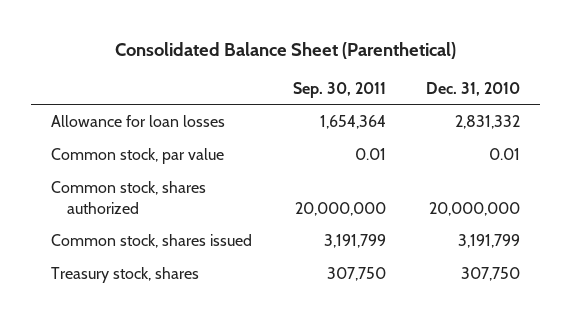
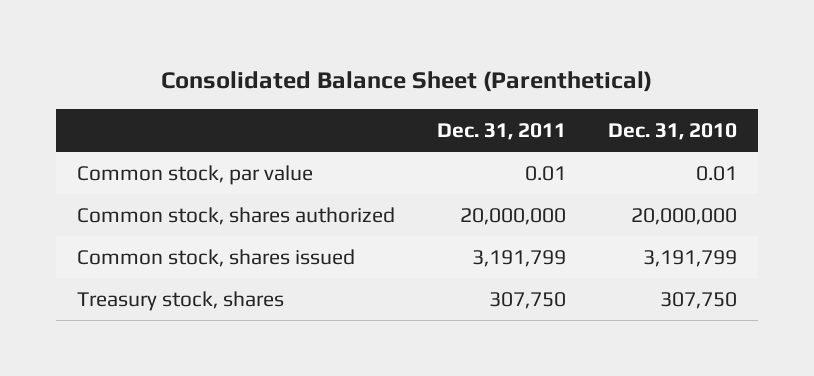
[292,81,386,98] Sep. 30, 2011 -> none
none -> [436,123,566,141] Dec. 31, 2011
[51,114,226,127] Allowance for loan losses -> none

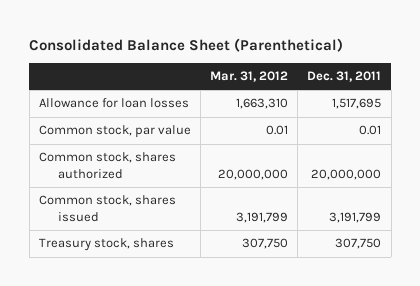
[608,123,738,141] Dec. 31, 2010 -> none
none -> [210,71,289,83] Mar. 31, 2012
none -> [38,98,189,109] Allowance for loan losses

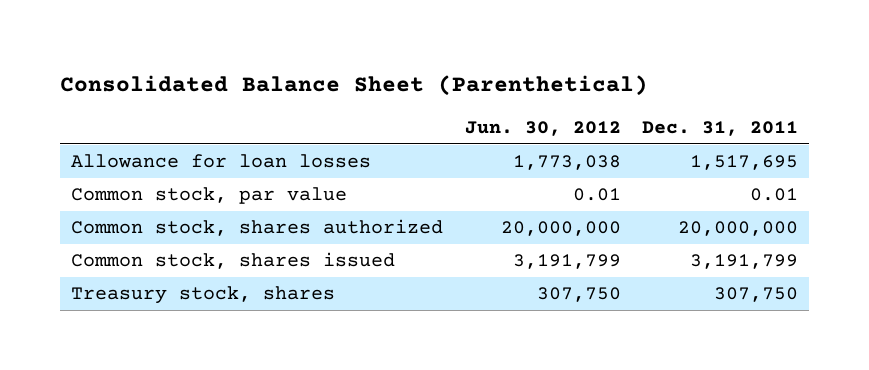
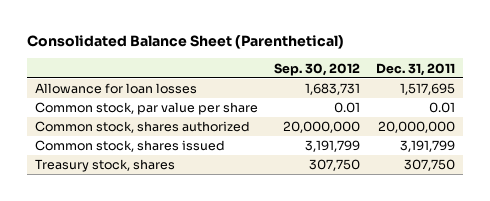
[464,121,621,137] Jun. 30, 2012 -> none
none -> [274,62,361,76] Sep. 30, 2012
[70,187,347,205] Common stock, par value -> [34,102,258,116] Common stock, par value per share

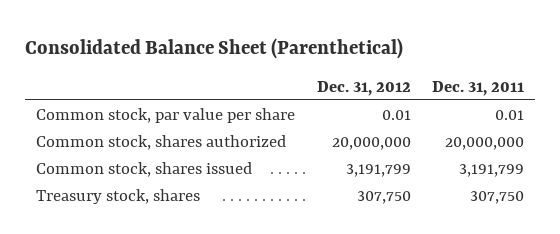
[274,62,361,76] Sep. 30, 2012 -> none
none -> [316,80,411,96] Dec. 31, 2012
[34,83,197,95] Allowance for loan losses -> none

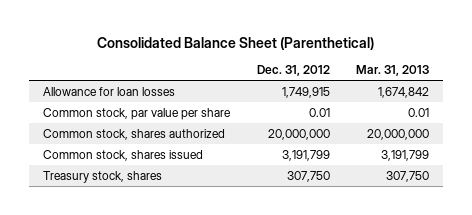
[432,80,525,96] Dec. 31, 2011 -> none
none -> [356,65,430,77] Mar. 31, 2013
none -> [42,86,175,96] Allowance for loan losses

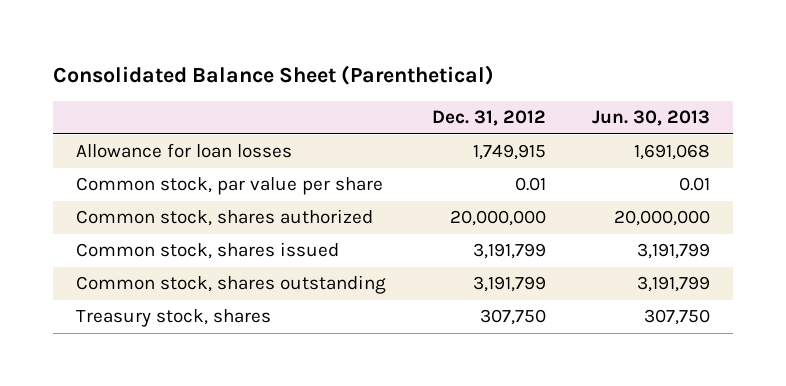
[356,65,430,77] Mar. 31, 2013 -> none
none -> [592,110,711,127] Jun. 30, 2013
none -> [76,275,387,295] Common stock, shares outstanding

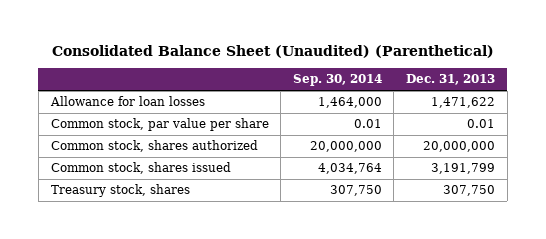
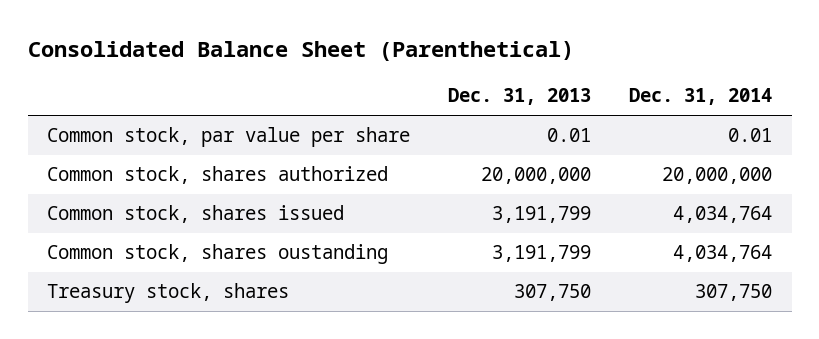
[51,45,494,59] Consolidated Balance Sheet (Unaudited) (Parenthetical) -> [27,41,574,62] Consolidated Balance Sheet (Parenthetical)
[292,74,382,87] Sep. 30, 2014 -> none
none -> [629,88,773,106] Dec. 31, 2014
[49,96,205,107] Allowance for loan losses -> none
none -> [46,244,388,265] Common stock, shares oustanding

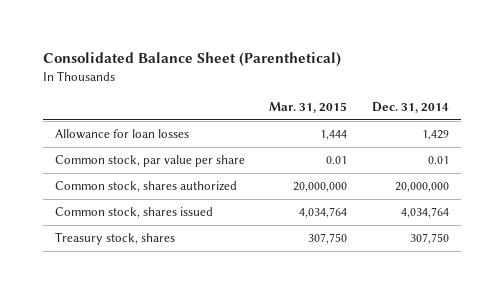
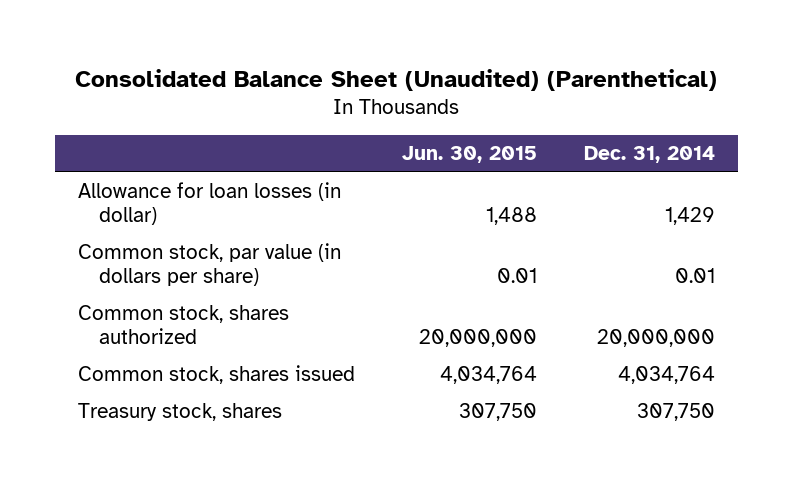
[43,52,342,68] Consolidated Balance Sheet (Parenthetical) -> [75,68,718,91] Consolidated Balance Sheet (Unaudited) (Parenthetical)
[269,101,348,113] Mar. 31, 2015 -> none
none -> [401,146,537,164] Jun. 30, 2015
[55,129,190,140] Allowance for loan losses -> [78,182,342,226] Allowance for loan losses (in dollar)
[55,155,246,168] Common stock, par value per share -> [78,243,342,287] Common stock, par value (in dollars per share)

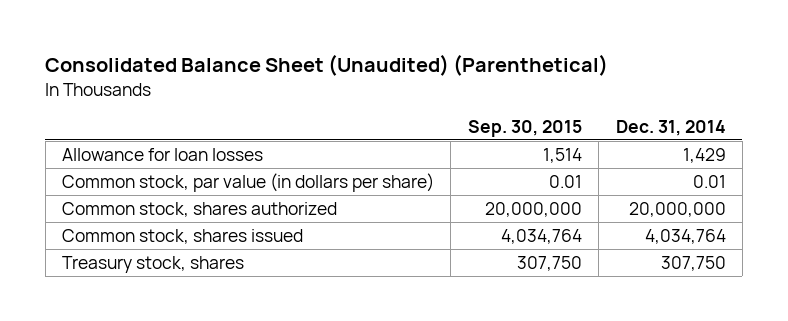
[401,146,537,164] Jun. 30, 2015 -> none
none -> [467,119,582,137] Sep. 30, 2015
[78,182,342,226] Allowance for loan losses (in dollar) -> [62,147,264,161] Allowance for loan losses

